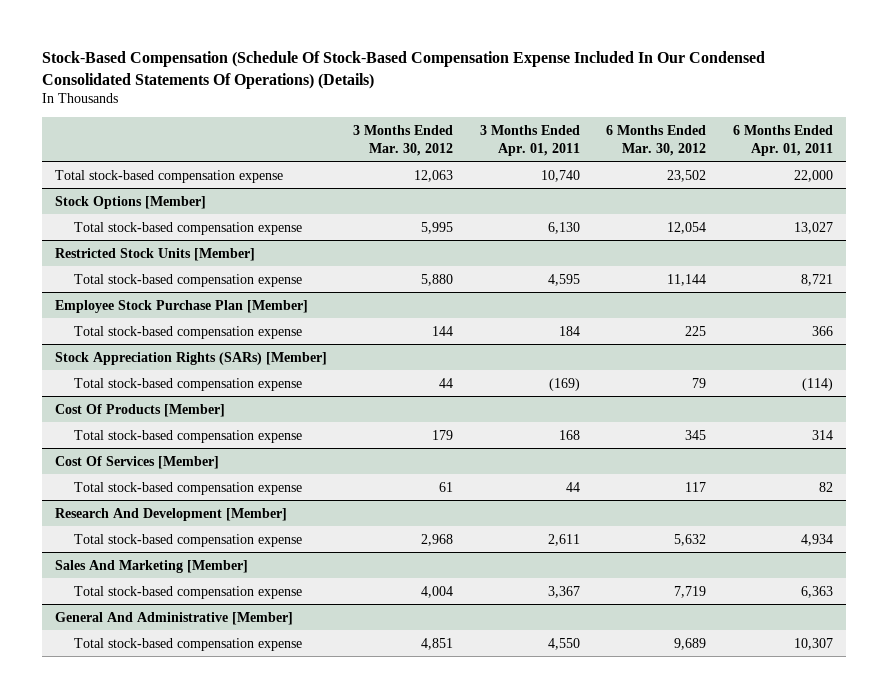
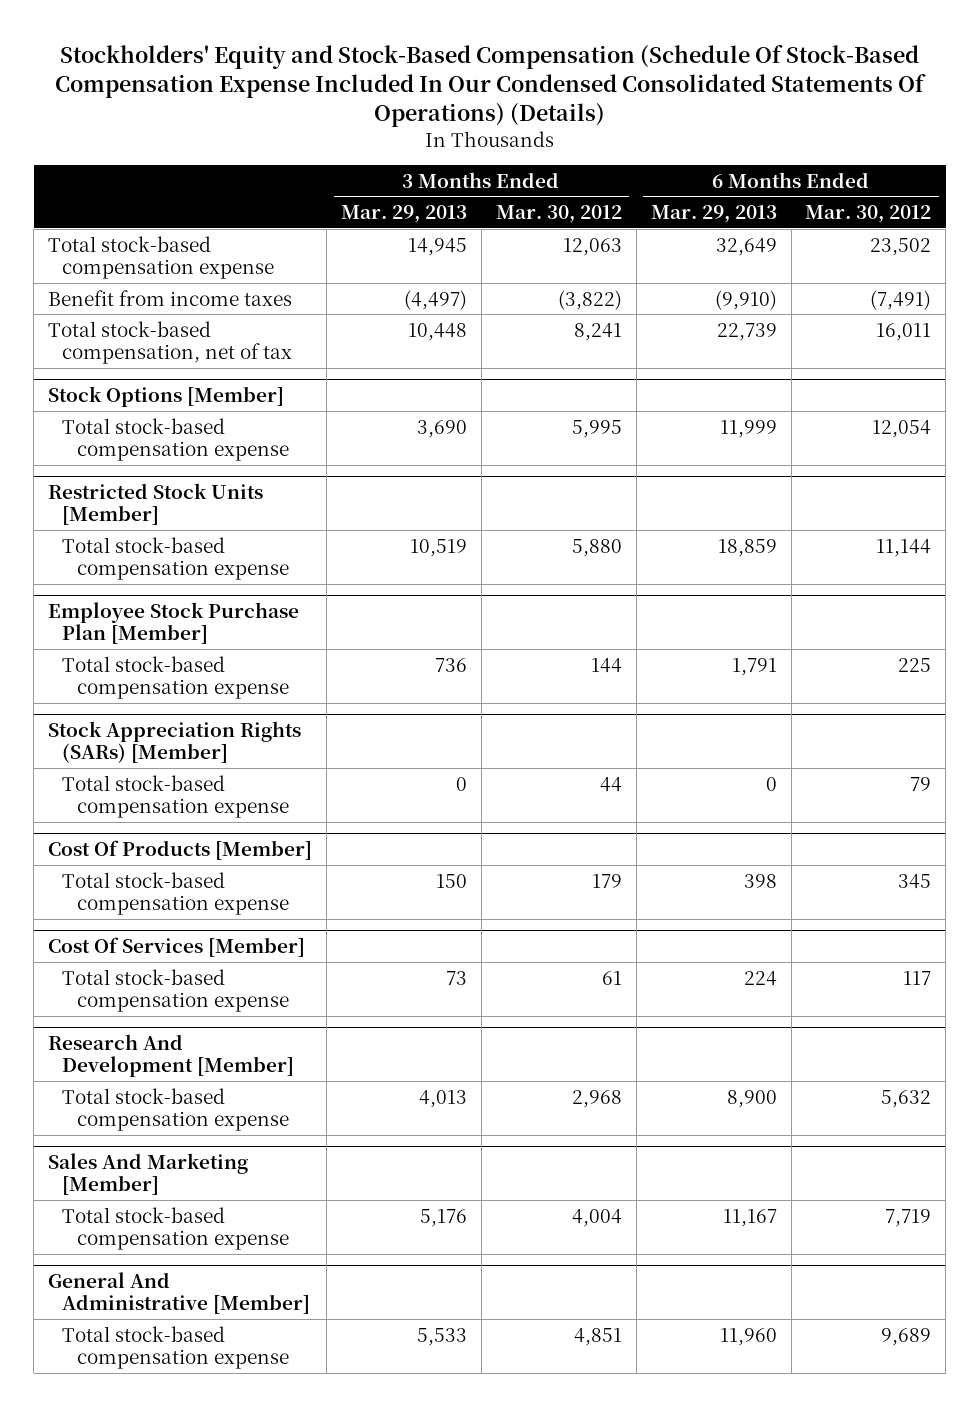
[41,51,765,89] Stock-Based Compensation (Schedule Of Stock-Based Compensation Expense Included In Our Condensed Consolidated Statements Of Operations) (Details) -> [54,44,926,128] Stockholders' Equity and Stock-Based Compensation (Schedule Of Stock-Based Compensation Expense Included In Our Condensed Consolidated Statements Of Operations) (Details)
[479,124,580,156] 3 Months Ended Apr. 01, 2011 -> none
[732,124,833,156] 6 Months Ended Apr. 01, 2011 -> none
none -> [341,205,468,224] Mar. 29, 2013
none -> [650,205,777,224] Mar. 29, 2013
none -> [48,289,293,306] Benefit from income taxes
none -> [48,320,293,365] Total stock-based compensation, net of tax

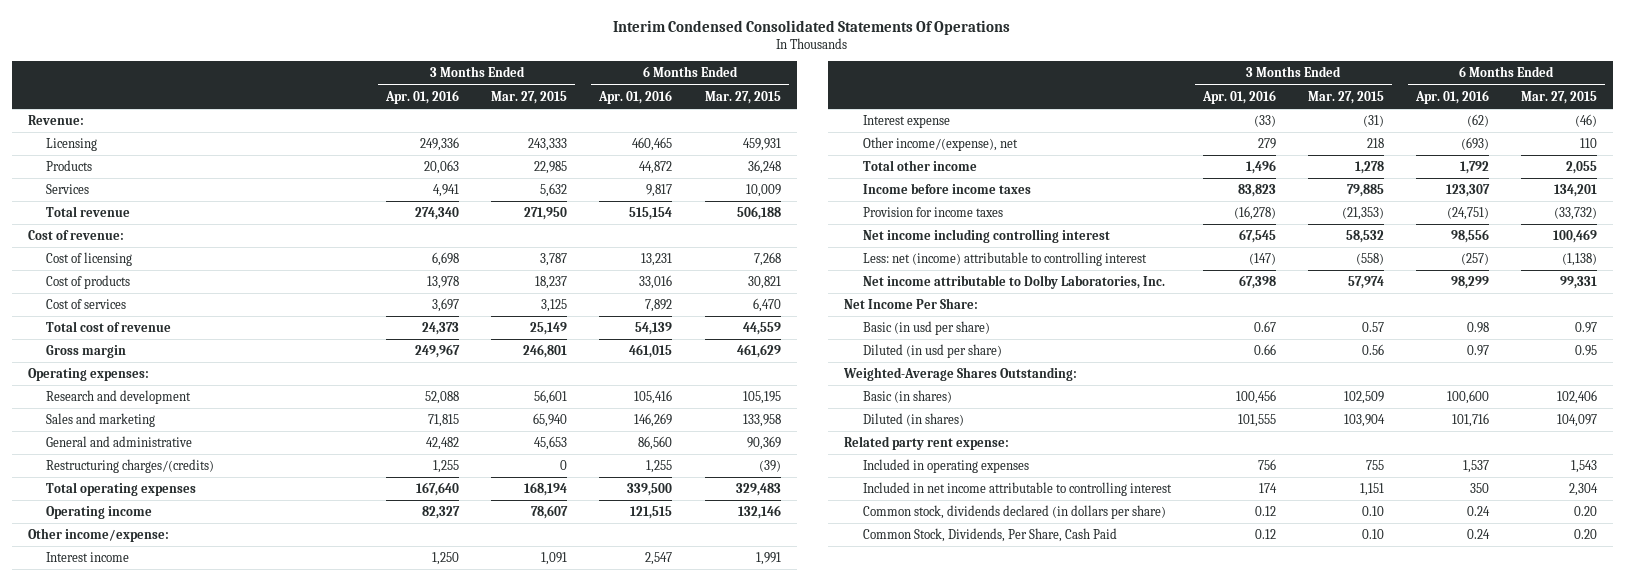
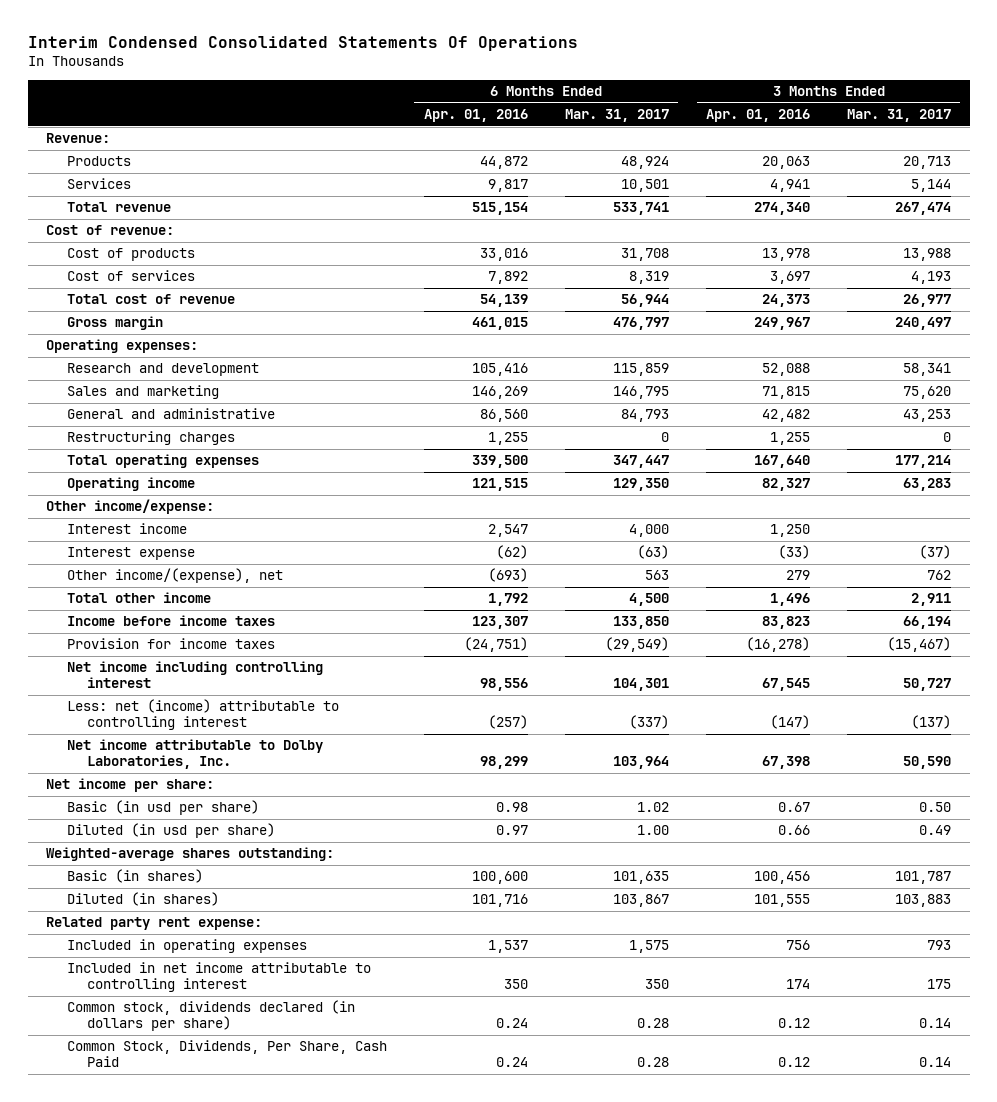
[491,90,568,104] Mar. 27, 2015 -> none
[704,90,781,104] Mar. 27, 2015 -> none
none -> [564,108,669,122] Mar. 31, 2017
none -> [847,108,952,122] Mar. 31, 2017
[46,138,98,152] Licensing -> none
[46,252,133,267] Cost of licensing -> none
[46,459,215,474] Restructuring charges/(credits) -> [66,431,235,446] Restructuring charges
[844,298,979,310] Net Income Per Share: -> [46,778,215,793] Net income per share:
[843,367,1078,382] Weighted-Average Shares Outstanding: -> [46,847,335,862] Weighted-average shares outstanding:

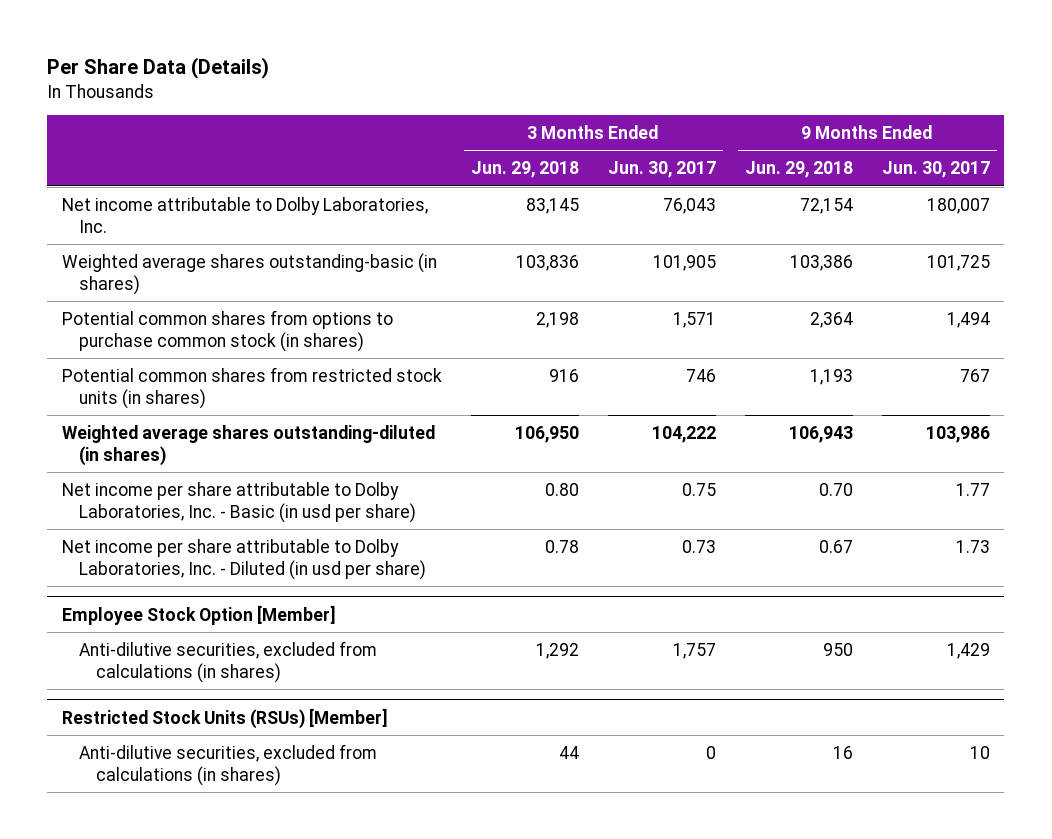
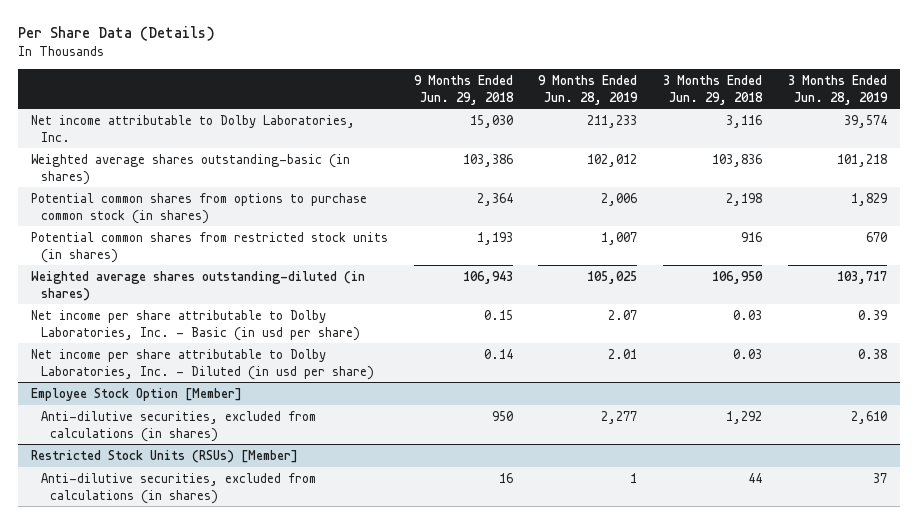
[607,161,716,179] Jun. 30, 2017 -> none
[881,161,990,179] Jun. 30, 2017 -> none
none -> [538,74,639,105] 9 Months Ended Jun. 28, 2019
none -> [787,74,888,105] 3 Months Ended Jun. 28, 2019
[525,197,579,214] 83,145 -> [726,114,763,128] 3,116
[799,197,853,214] 72,154 -> [469,114,513,128] 15,030
[544,482,579,496] 0.80 -> [733,309,763,320] 0.03
[818,482,853,496] 0.70 -> [483,309,513,320] 0.15
[544,539,579,553] 0.78 -> [733,348,763,359] 0.03
[818,539,853,553] 0.67 -> [483,348,513,359] 0.14

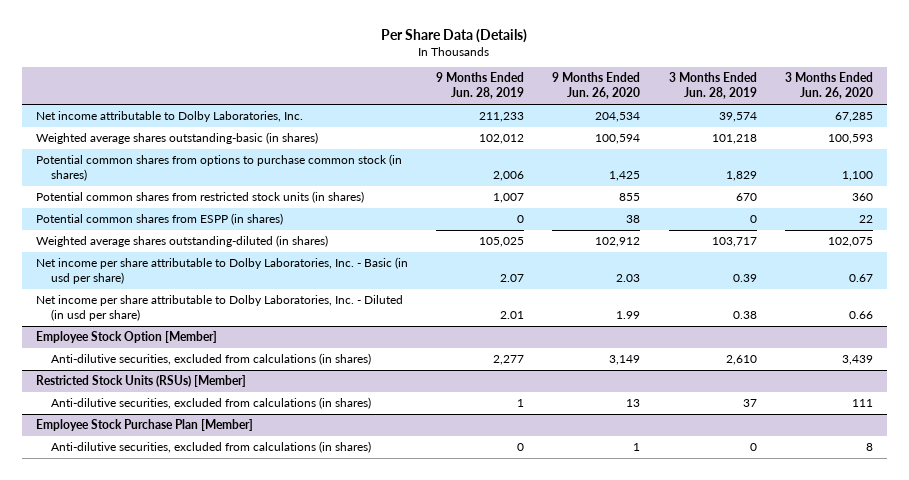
[413,74,514,105] 9 Months Ended Jun. 29, 2018 -> none
[663,74,764,105] 3 Months Ended Jun. 29, 2018 -> none
none -> [552,72,641,100] 9 Months Ended Jun. 26, 2020
none -> [784,72,873,100] 3 Months Ended Jun. 26, 2020
none -> [36,212,284,225] Potential common shares from ESPP (in shares)
none -> [36,418,254,431] Employee Stock Purchase Plan [Member]
none -> [50,440,371,453] Anti-dilutive securities, excluded from calculations (in shares)

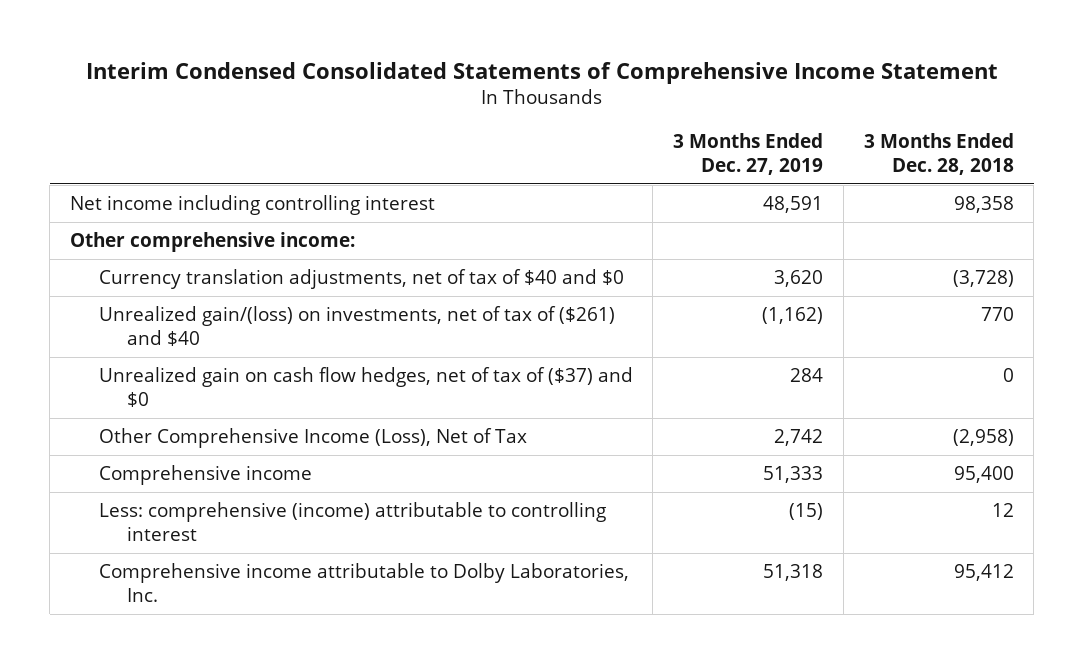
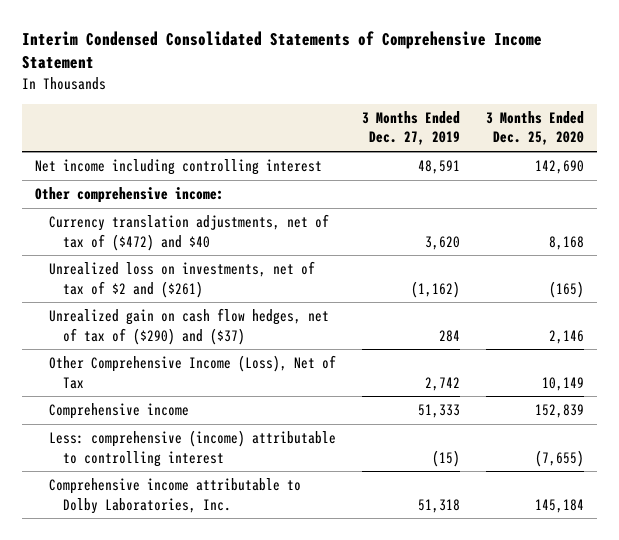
[863,132,1014,176] 3 Months Ended Dec. 28, 2018 -> none
none -> [485,110,584,146] 3 Months Ended Dec. 25, 2020
[98,268,624,289] Currency translation adjustments, net of tax of $40 and $0 -> [48,214,329,251] Currency translation adjustments, net of tax of ($472) and $40
[98,305,615,347] Unrealized gain/(loss) on investments, net of tax of ($261) and $40 -> [48,261,315,298] Unrealized loss on investments, net of tax of $2 and ($261)
[98,366,633,408] Unrealized gain on cash flow hedges, net of tax of ($37) and $0 -> [48,308,329,345] Unrealized gain on cash flow hedges, net of tax of ($290) and ($37)

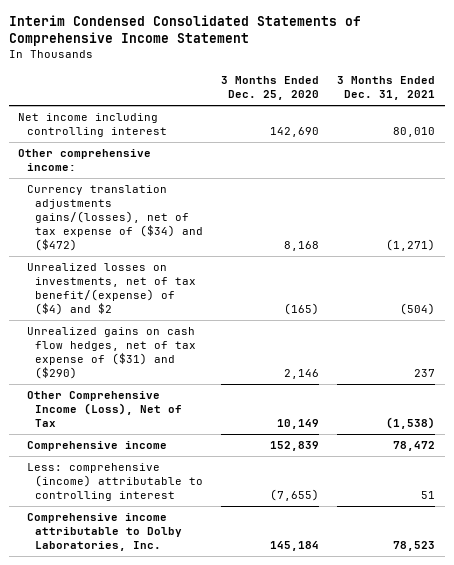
[361,110,460,146] 3 Months Ended Dec. 27, 2019 -> none
none -> [337,76,436,101] 3 Months Ended Dec. 31, 2021
[48,214,329,251] Currency translation adjustments, net of tax of ($472) and $40 -> [26,185,203,252] Currency translation adjustments gains/(losses), net of tax expense of ($34) and ($472)
[48,261,315,298] Unrealized loss on investments, net of tax of $2 and ($261) -> [26,263,196,316] Unrealized losses on investments, net of tax benefit/(expense) of ($4) and $2
[48,308,329,345] Unrealized gain on cash flow hedges, net of tax of ($290) and ($37) -> [26,327,196,380] Unrealized gains on cash flow hedges, net of tax expense of ($31) and ($290)

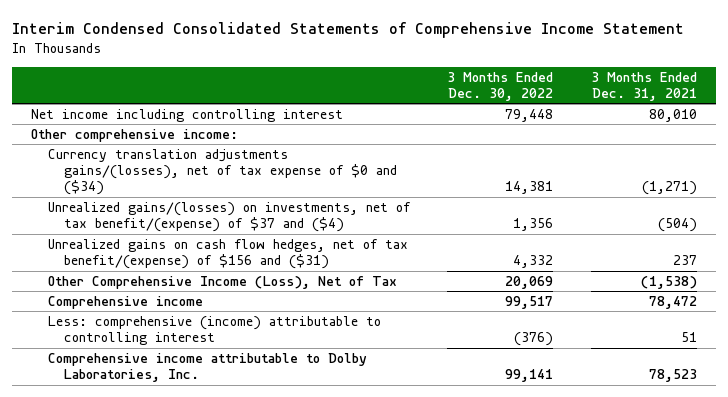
[221,76,320,101] 3 Months Ended Dec. 25, 2020 -> none
none -> [447,71,554,101] 3 Months Ended Dec. 30, 2022
[26,185,203,252] Currency translation adjustments gains/(losses), net of tax expense of ($34) and ($472) -> [47,149,398,196] Currency translation adjustments gains/(losses), net of tax expense of $0 and ($34)
[26,263,196,316] Unrealized losses on investments, net of tax benefit/(expense) of ($4) and $2 -> [47,202,411,233] Unrealized gains/(losses) on investments, net of tax benefit/(expense) of $37 and ($4)
[26,327,196,380] Unrealized gains on cash flow hedges, net of tax expense of ($31) and ($290) -> [47,239,408,270] Unrealized gains on cash flow hedges, net of tax benefit/(expense) of $156 and ($31)

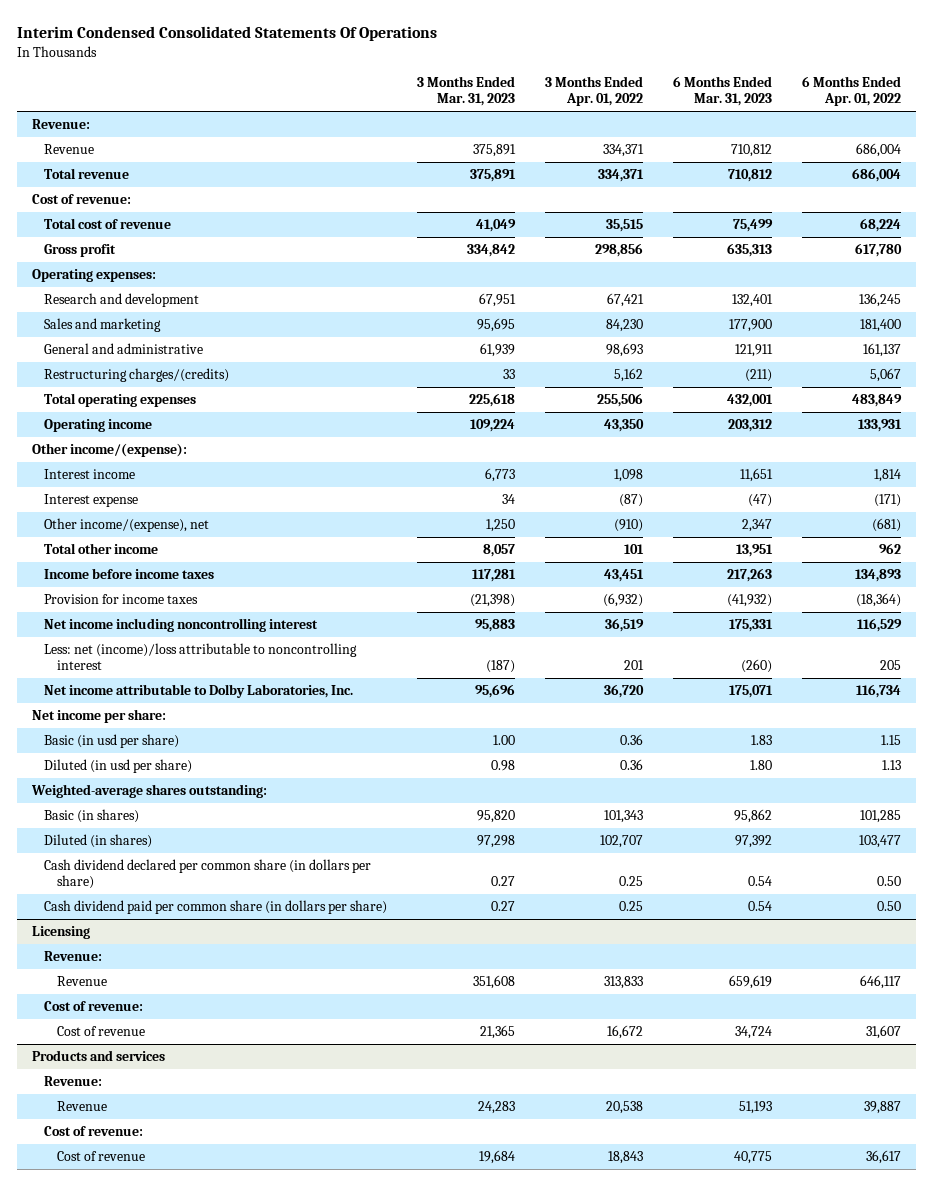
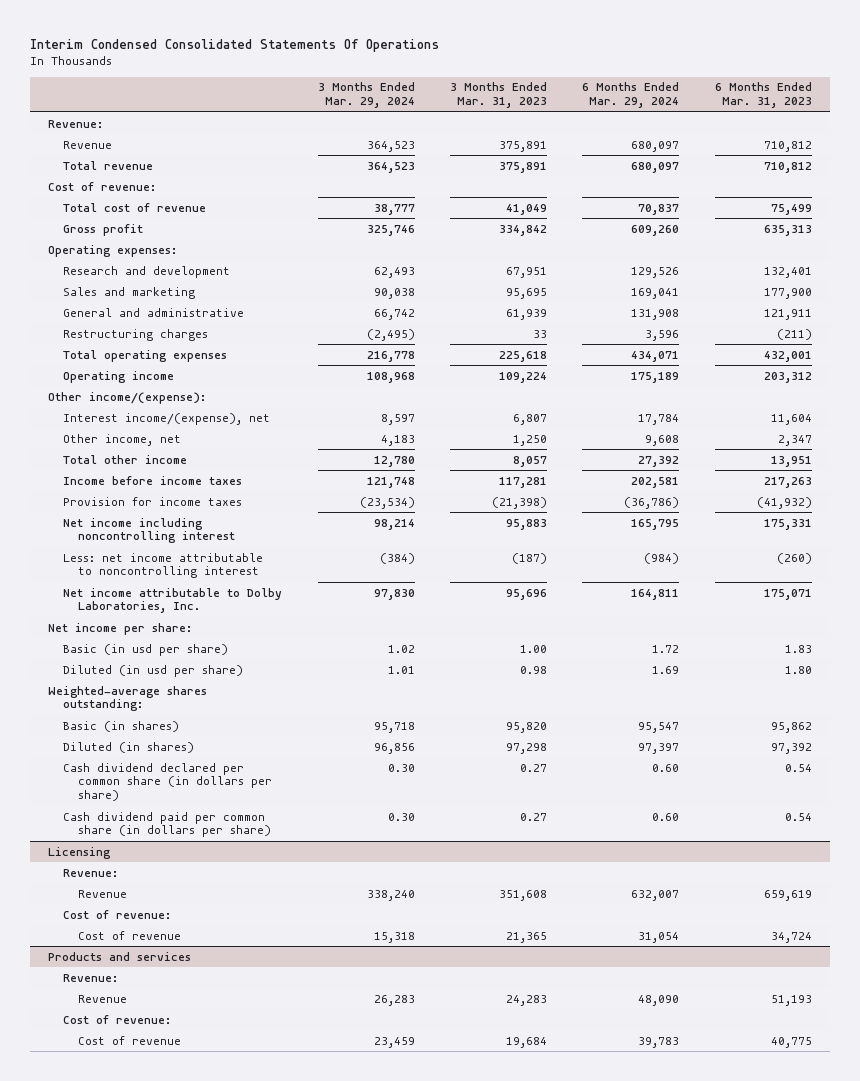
[545,76,644,107] 3 Months Ended Apr. 01, 2022 -> none
[801,76,901,107] 6 Months Ended Apr. 01, 2022 -> none
none -> [317,82,415,109] 3 Months Ended Mar. 29, 2024
none -> [582,82,680,109] 6 Months Ended Mar. 29, 2024
[44,368,230,383] Restructuring charges/(credits) -> [63,328,209,341] Restructuring charges
[44,494,139,508] Interest expense -> none
[44,469,136,480] Interest income -> [63,412,271,425] Interest income/(expense), net
[485,468,516,483] 6,773 -> [513,413,548,425] 6,807
[739,468,773,483] 11,651 -> [770,413,812,425] 11,604
[44,518,210,533] Other income/(expense), net -> [63,433,182,446] Other income, net
[44,643,358,671] Less: net (income)/loss attributable to noncontrolling interest -> [63,552,264,579] Less: net income attributable to noncontrolling interest

